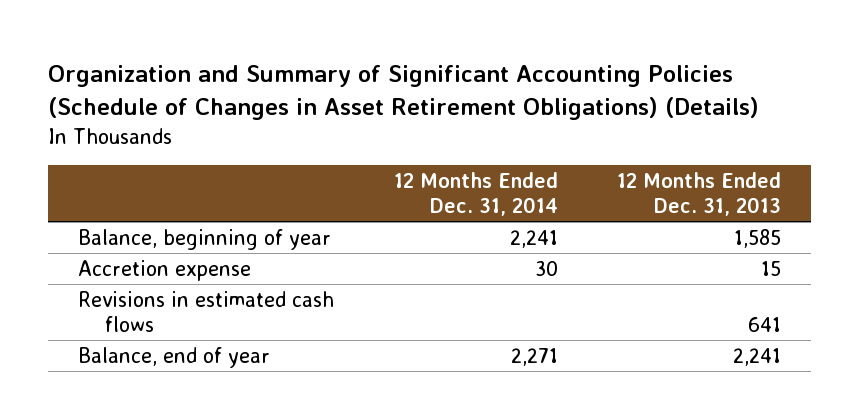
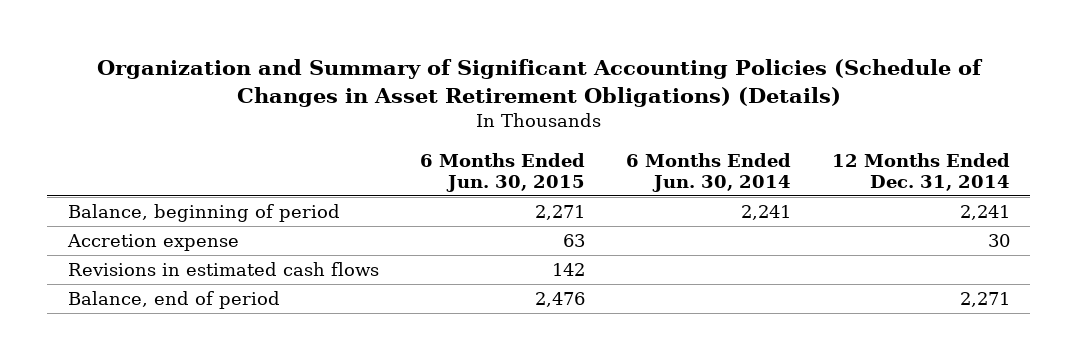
[617,172,782,217] 12 Months Ended Dec. 31, 2013 -> none
none -> [419,152,585,192] 6 Months Ended Jun. 30, 2015
none -> [625,152,791,192] 6 Months Ended Jun. 30, 2014
[78,228,332,250] Balance, beginning of year -> [67,204,340,223] Balance, beginning of period
[78,346,271,368] Balance, end of year -> [67,291,280,310] Balance, end of period

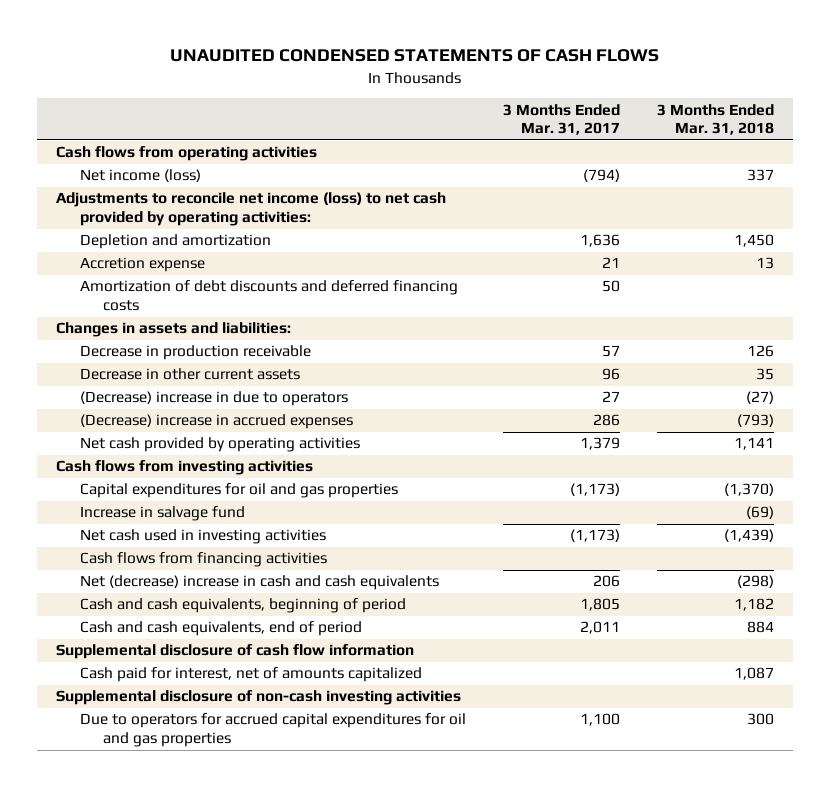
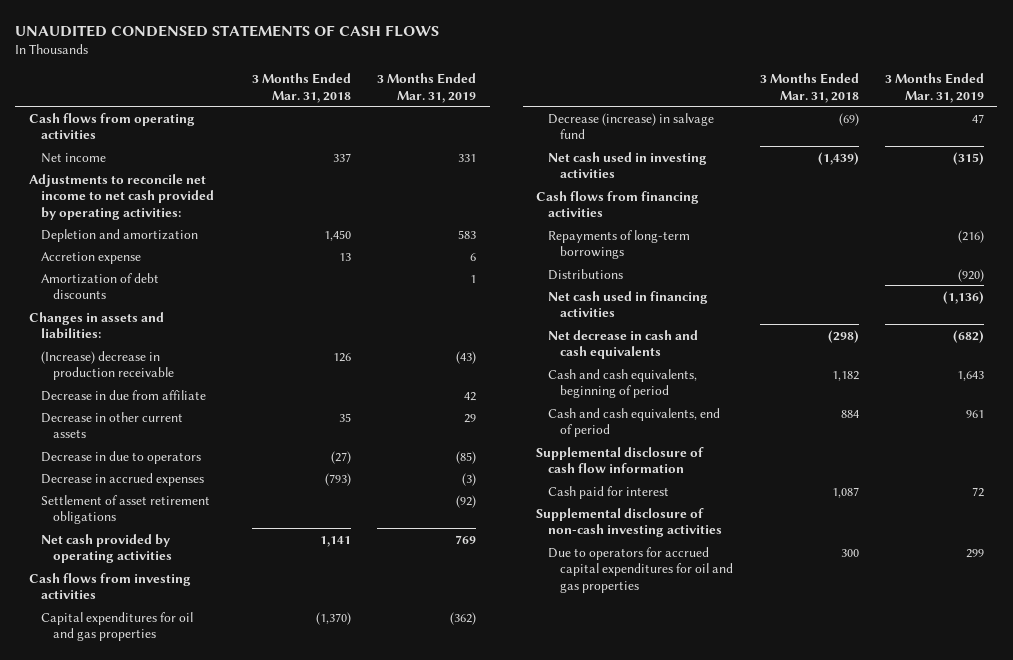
[502,103,620,136] 3 Months Ended Mar. 31, 2017 -> none
none -> [377,73,477,103] 3 Months Ended Mar. 31, 2019
[79,169,201,183] Net income (loss) -> [40,152,106,163] Net income
[55,192,446,227] Adjustments to reconcile net income (loss) to net cash provided by operating activities: -> [28,173,214,220] Adjustments to reconcile net income to net cash provided by operating activities:
[79,280,458,312] Amortization of debt discounts and deferred financing costs -> [40,272,159,300] Amortization of debt discounts
[79,345,311,361] Decrease in production receivable -> [40,350,174,381] (Increase) decrease in production receivable
none -> [40,389,206,401] Decrease in due from affiliate
[79,391,348,407] (Decrease) increase in due to operators -> [40,450,201,464] Decrease in due to operators
[79,414,353,430] (Decrease) increase in accrued expenses -> [40,472,204,486] Decrease in accrued expenses
none -> [40,494,210,525] Settlement of asset retirement obligations
[79,506,245,522] Increase in salvage fund -> [548,112,715,140] Decrease (increase) in salvage fund
none -> [548,229,691,260] Repayments of long-term borrowings
none -> [548,268,624,280] Distributions
none -> [548,290,709,318] Net cash used in financing activities
[79,575,439,591] Net (decrease) increase in cash and cash equivalents -> [548,329,699,360] Net decrease in cash and cash equivalents
[79,667,422,683] Cash paid for interest, net of amounts capitalized -> [548,485,670,499] Cash paid for interest

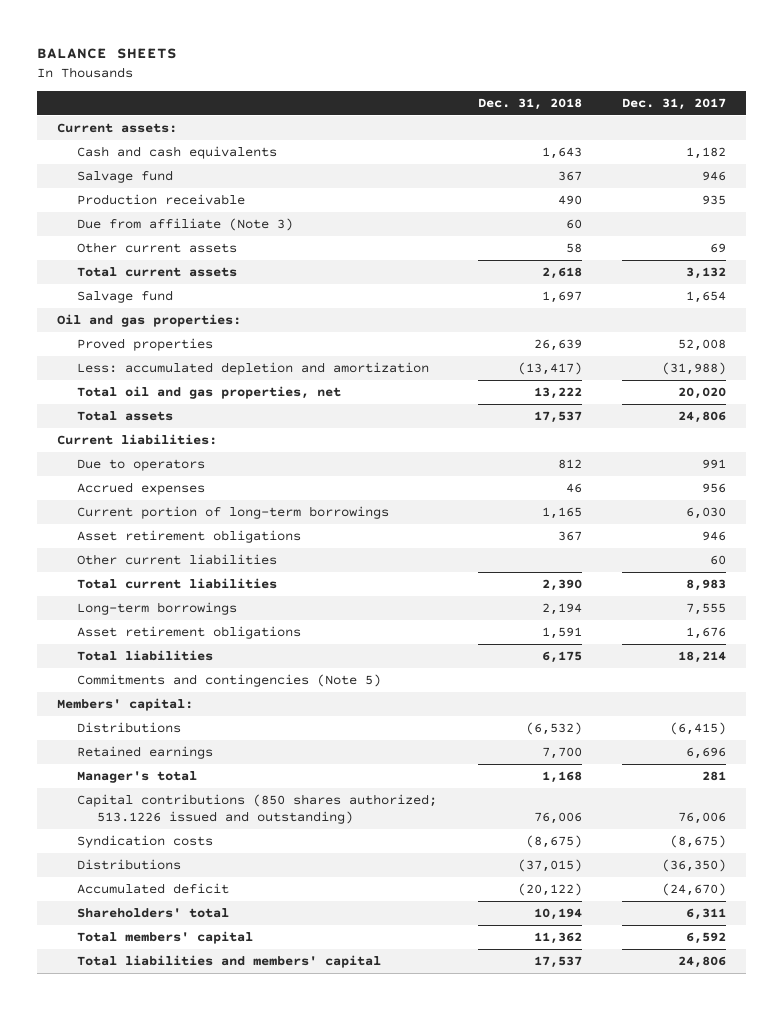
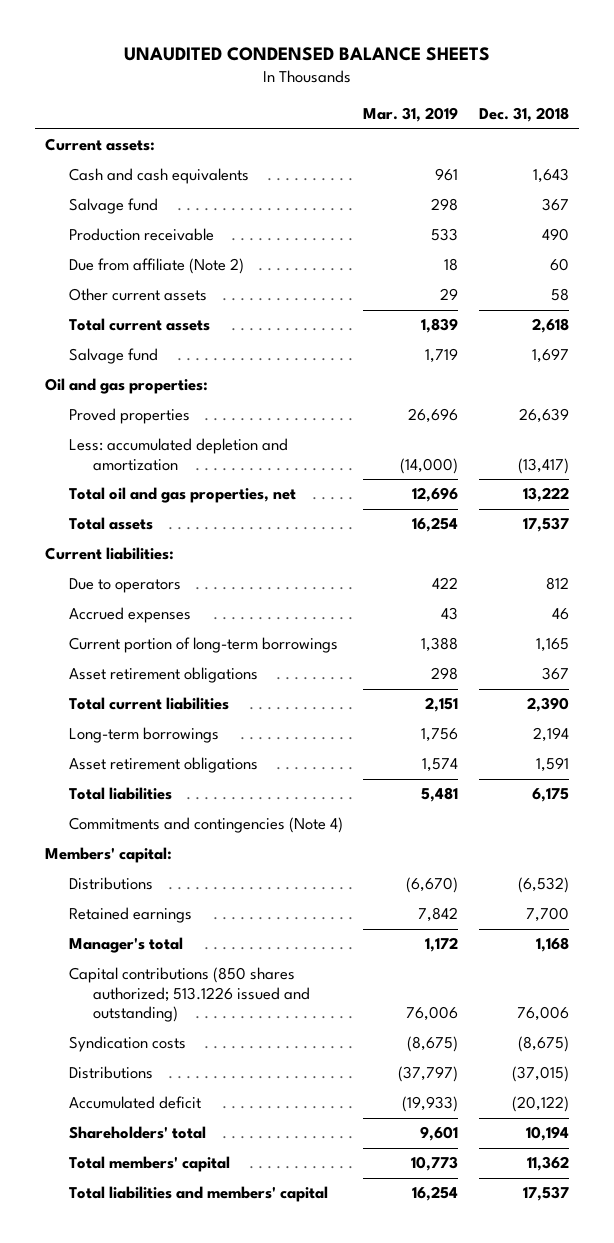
[36,48,177,60] BALANCE SHEETS -> [123,47,490,62] UNAUDITED CONDENSED BALANCE SHEETS
[622,97,727,110] Dec. 31, 2017 -> none
none -> [363,107,459,123] Mar. 31, 2019
[77,218,294,232] Due from affiliate (Note 3) -> [68,258,244,275] Due from affiliate (Note 2)
[77,554,278,566] Other current liabilities -> none
[77,674,382,688] Commitments and contingencies (Note 5) -> [68,817,343,834] Commitments and contingencies (Note 4)

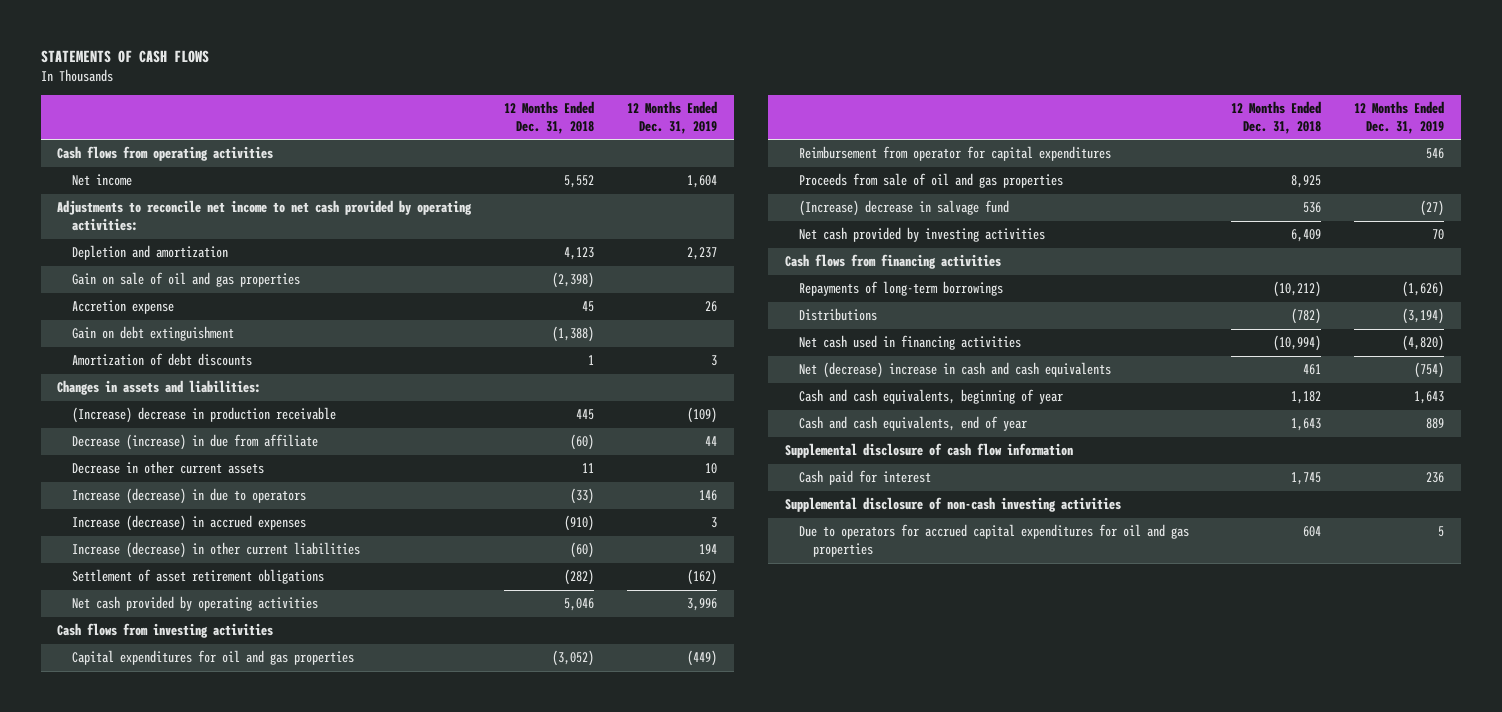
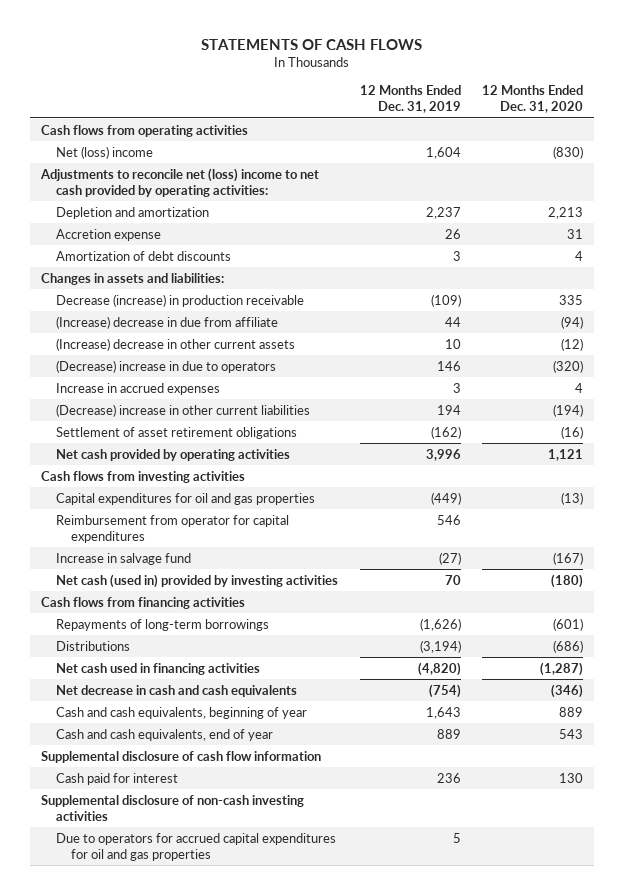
[504,101,595,134] 12 Months Ended Dec. 31, 2018 -> none
none -> [482,84,584,114] 12 Months Ended Dec. 31, 2020
[71,174,132,187] Net income -> [55,145,153,159] Net (loss) income
[57,200,473,231] Adjustments to reconcile net income to net cash provided by operating activities: -> [39,167,319,197] Adjustments to reconcile net (loss) income to net cash provided by operating activities:
[71,272,300,288] Gain on sale of oil and gas properties -> none
[71,326,234,342] Gain on debt extinguishment -> none
[71,407,336,424] (Increase) decrease in production receivable -> [55,293,304,307] Decrease (increase) in production receivable
[71,434,318,451] Decrease (increase) in due from affiliate -> [55,315,278,329] (Increase) decrease in due from affiliate
[71,461,264,475] Decrease in other current assets -> [55,337,295,351] (Increase) decrease in other current assets
[71,488,306,505] Increase (decrease) in due to operators -> [55,359,276,373] (Decrease) increase in due to operators
[71,515,306,532] Increase (decrease) in accrued expenses -> [55,382,220,395] Increase in accrued expenses
[71,542,360,559] Increase (decrease) in other current liabilities -> [55,403,310,417] (Decrease) increase in other current liabilities
[798,173,1063,189] Proceeds from sale of oil and gas properties -> none
[798,200,1009,217] (Increase) decrease in salvage fund -> [55,552,191,565] Increase in salvage fund
[798,227,1045,243] Net cash provided by investing activities -> [55,573,338,588] Net cash (used in) provided by investing activities
[798,362,1111,379] Net (decrease) increase in cash and cash equivalents -> [55,684,297,697] Net decrease in cash and cash equivalents

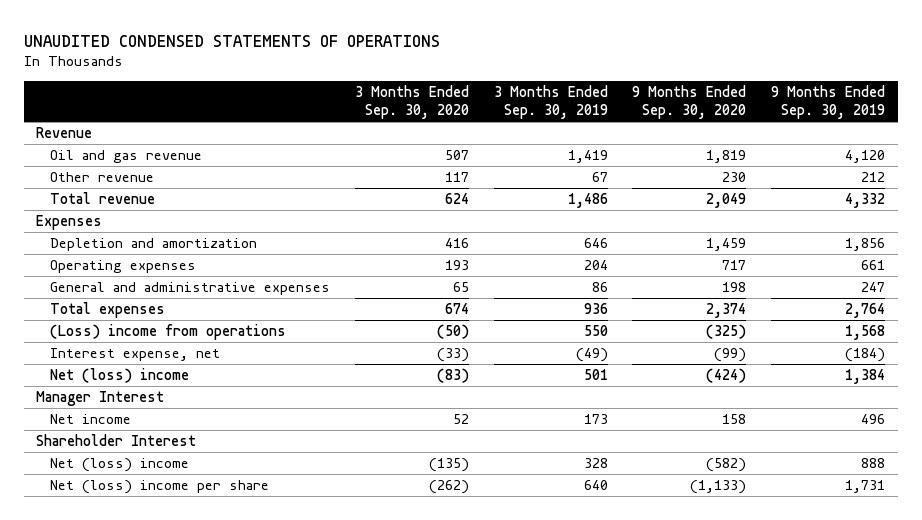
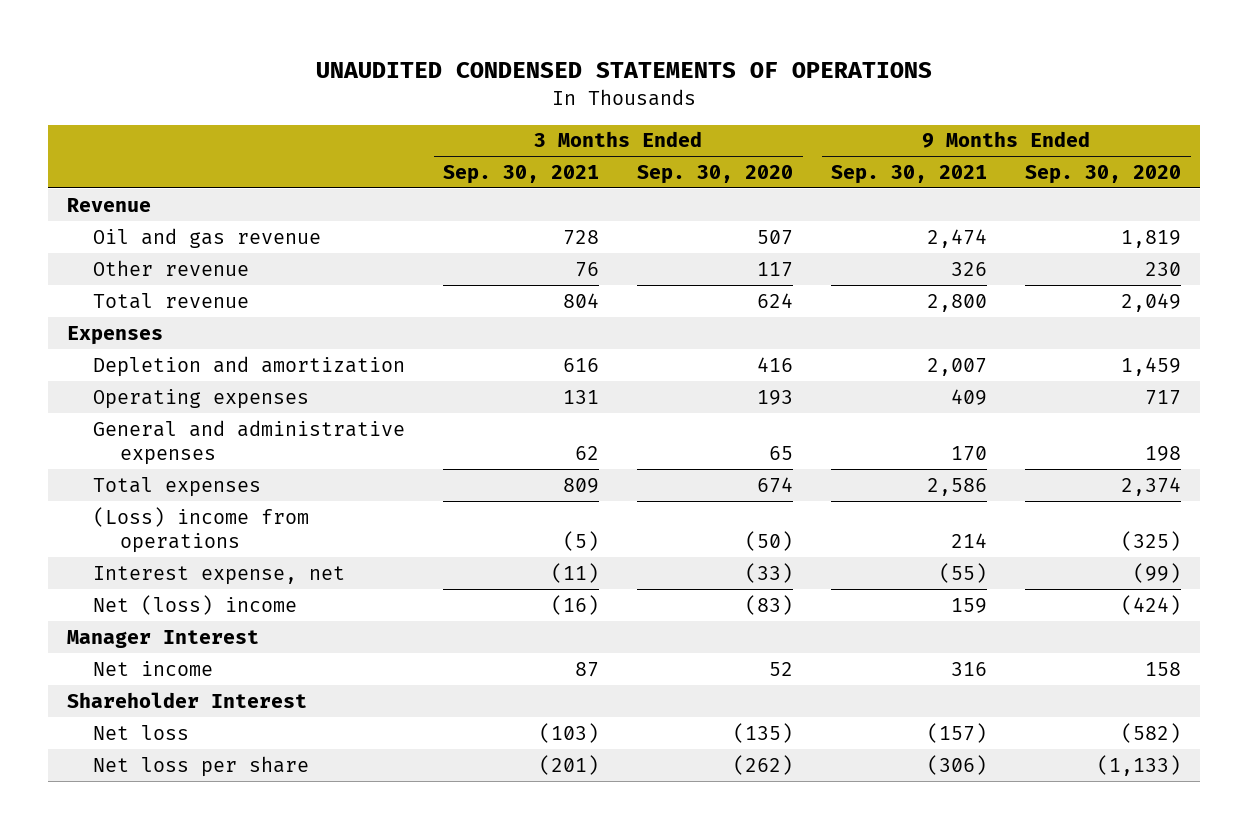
[493,84,608,119] 3 Months Ended Sep. 30, 2019 -> none
[771,84,886,119] 9 Months Ended Sep. 30, 2019 -> none
none -> [443,164,600,184] Sep. 30, 2021
none -> [831,164,988,184] Sep. 30, 2021
[50,458,190,473] Net (loss) income -> [93,724,190,740] Net loss
[50,480,270,495] Net (loss) income per share -> [93,755,310,777] Net loss per share

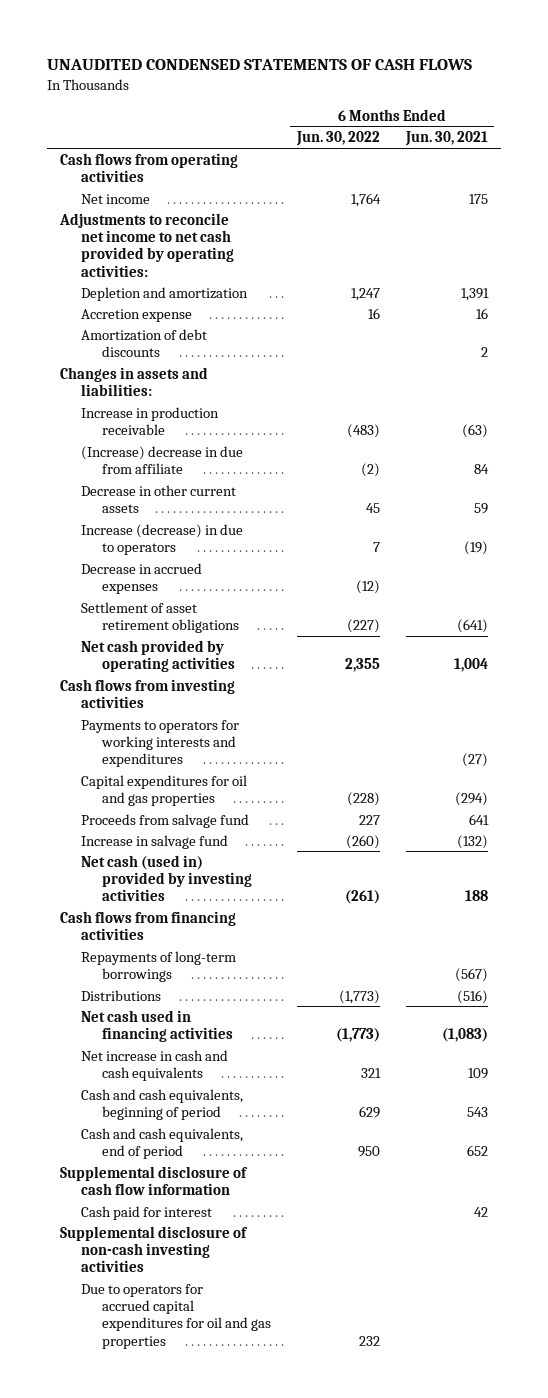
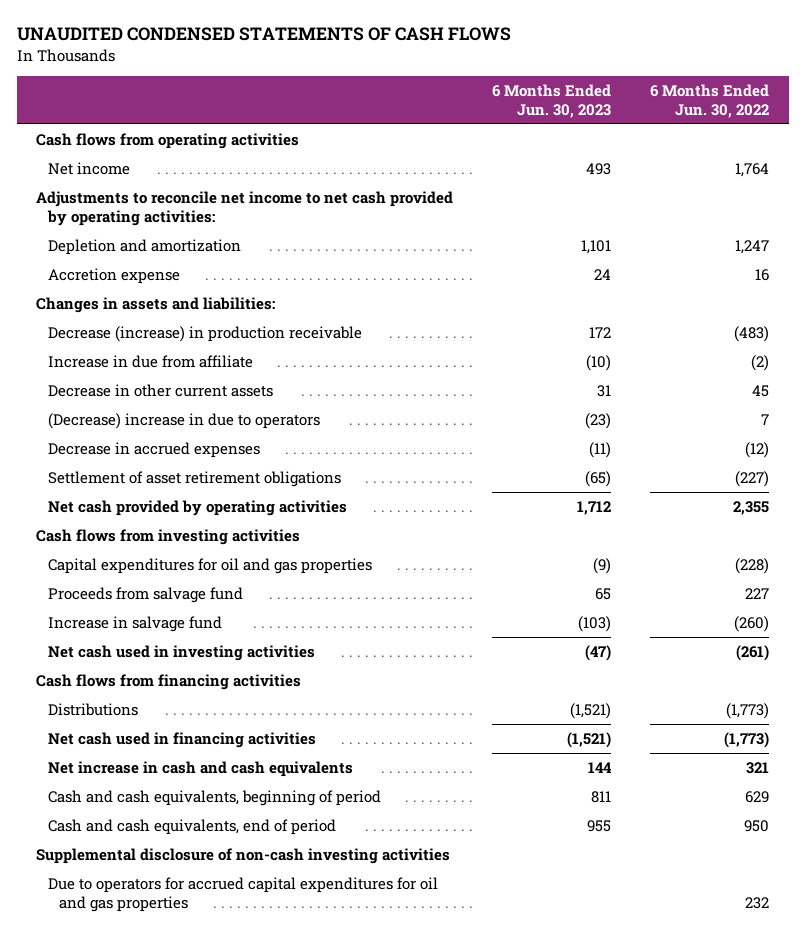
[404,131,488,147] Jun. 30, 2021 -> none
none -> [492,83,612,118] 6 Months Ended Jun. 30, 2023
[80,328,207,358] Amortization of debt discounts -> none
[80,406,219,436] Increase in production receivable -> [47,325,362,342] Decrease (increase) in production receivable
[80,445,243,475] (Increase) decrease in due from affiliate -> [47,354,253,368] Increase in due from affiliate
[80,523,243,556] Increase (decrease) in due to operators -> [47,412,320,429] (Decrease) increase in due to operators
[80,719,239,768] Payments to operators for working interests and expenditures -> none
[80,854,252,902] Net cash (used in) provided by investing activities -> [47,644,315,661] Net cash used in investing activities
[80,950,236,983] Repayments of long-term borrowings -> none
[59,1165,248,1196] Supplemental disclosure of cash flow information -> none
[80,1205,212,1220] Cash paid for interest -> none

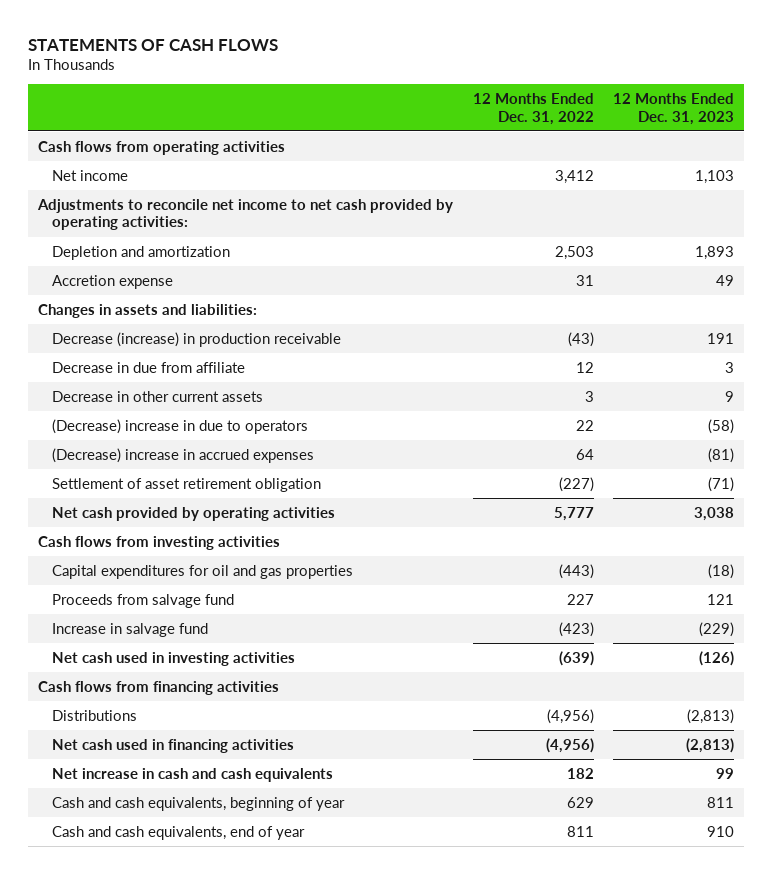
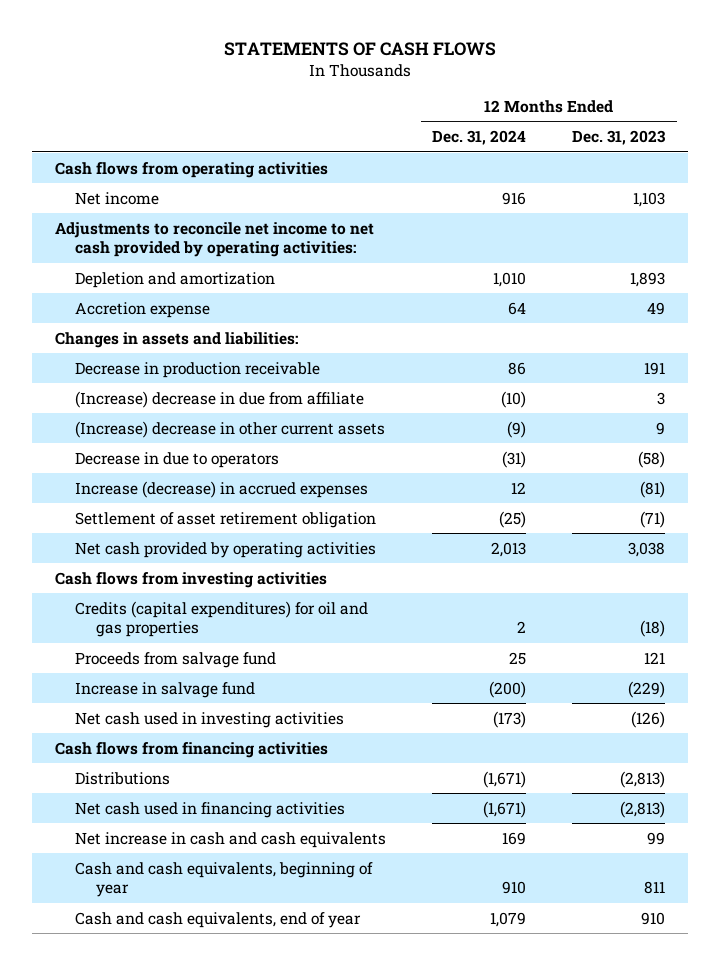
[472,92,594,125] 12 Months Ended Dec. 31, 2022 -> none
none -> [432,130,527,146] Dec. 31, 2024
[51,331,341,347] Decrease (increase) in production receivable -> [75,361,321,378] Decrease in production receivable
[51,361,245,373] Decrease in due from affiliate -> [75,390,365,408] (Increase) decrease in due from affiliate
[51,390,263,402] Decrease in other current assets -> [75,420,386,438] (Increase) decrease in other current assets
[51,418,308,434] (Decrease) increase in due to operators -> [75,451,280,468] Decrease in due to operators
[51,447,314,463] (Decrease) increase in accrued expenses -> [75,480,369,498] Increase (decrease) in accrued expenses
[51,564,353,579] Capital expenditures for oil and gas properties -> [75,600,369,638] Credits (capital expenditures) for oil and gas properties

